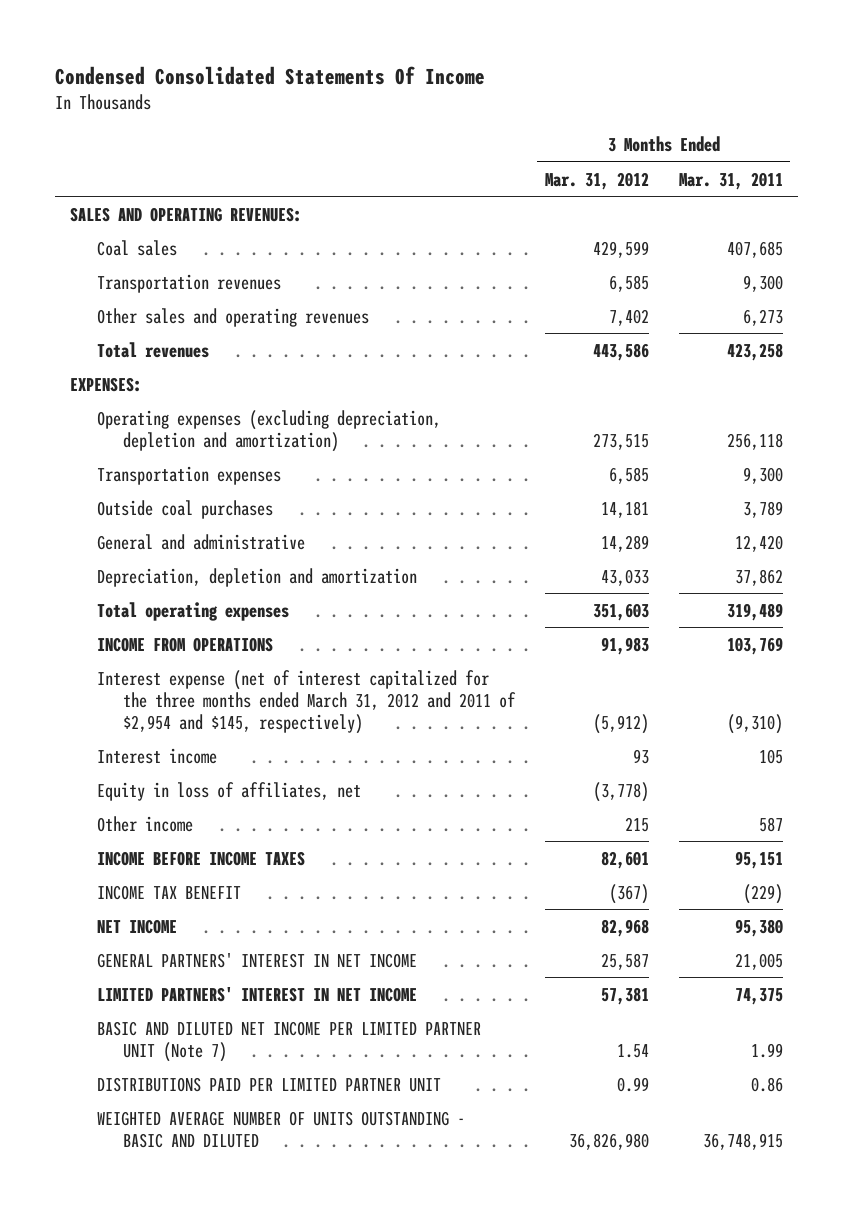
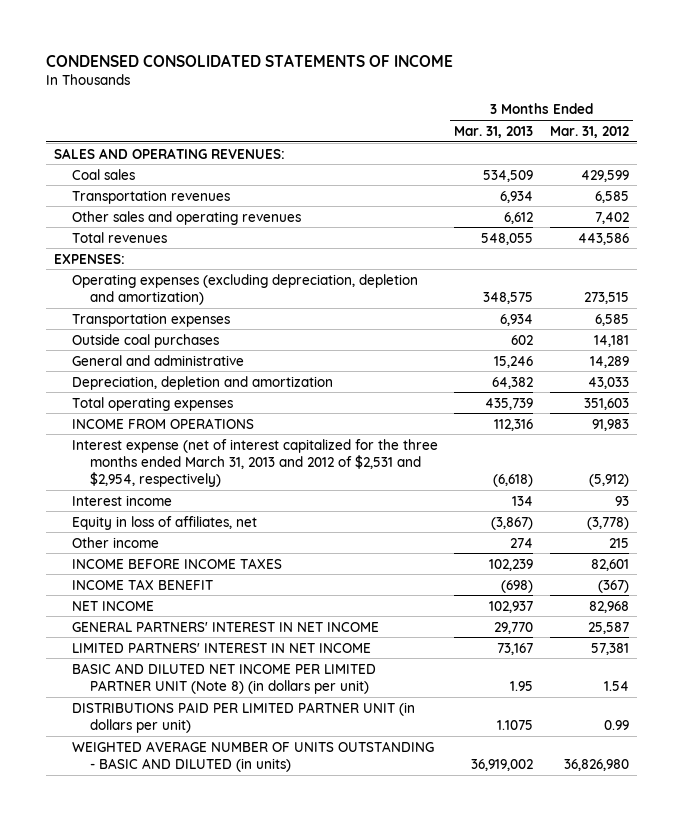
[55,66,486,86] Condensed Consolidated Statements Of Income -> [45,53,453,67] CONDENSED CONSOLIDATED STATEMENTS OF INCOME
[678,171,783,190] Mar. 31, 2011 -> none
none -> [454,125,534,138] Mar. 31, 2013
[96,669,516,734] Interest expense (net of interest capitalized for the three months ended March 31, 2012 and 2011 of $2,954 and $145, respectively) -> [71,438,438,488] Interest expense (net of interest capitalized for the three months ended March 31, 2013 and 2012 of $2,531 and $2,954, respectively)
[96,1020,481,1062] BASIC AND DILUTED NET INCOME PER LIMITED PARTNER UNIT (Note 7) -> [71,662,376,694] BASIC AND DILUTED NET INCOME PER LIMITED PARTNER UNIT (Note 8) (in dollars per unit)
[96,1076,441,1092] DISTRIBUTIONS PAID PER LIMITED PARTNER UNIT -> [71,701,415,733] DISTRIBUTIONS PAID PER LIMITED PARTNER UNIT (in dollars per unit)
[96,1110,465,1148] WEIGHTED AVERAGE NUMBER OF UNITS OUTSTANDING - BASIC AND DILUTED -> [71,740,434,772] WEIGHTED AVERAGE NUMBER OF UNITS OUTSTANDING - BASIC AND DILUTED (in units)

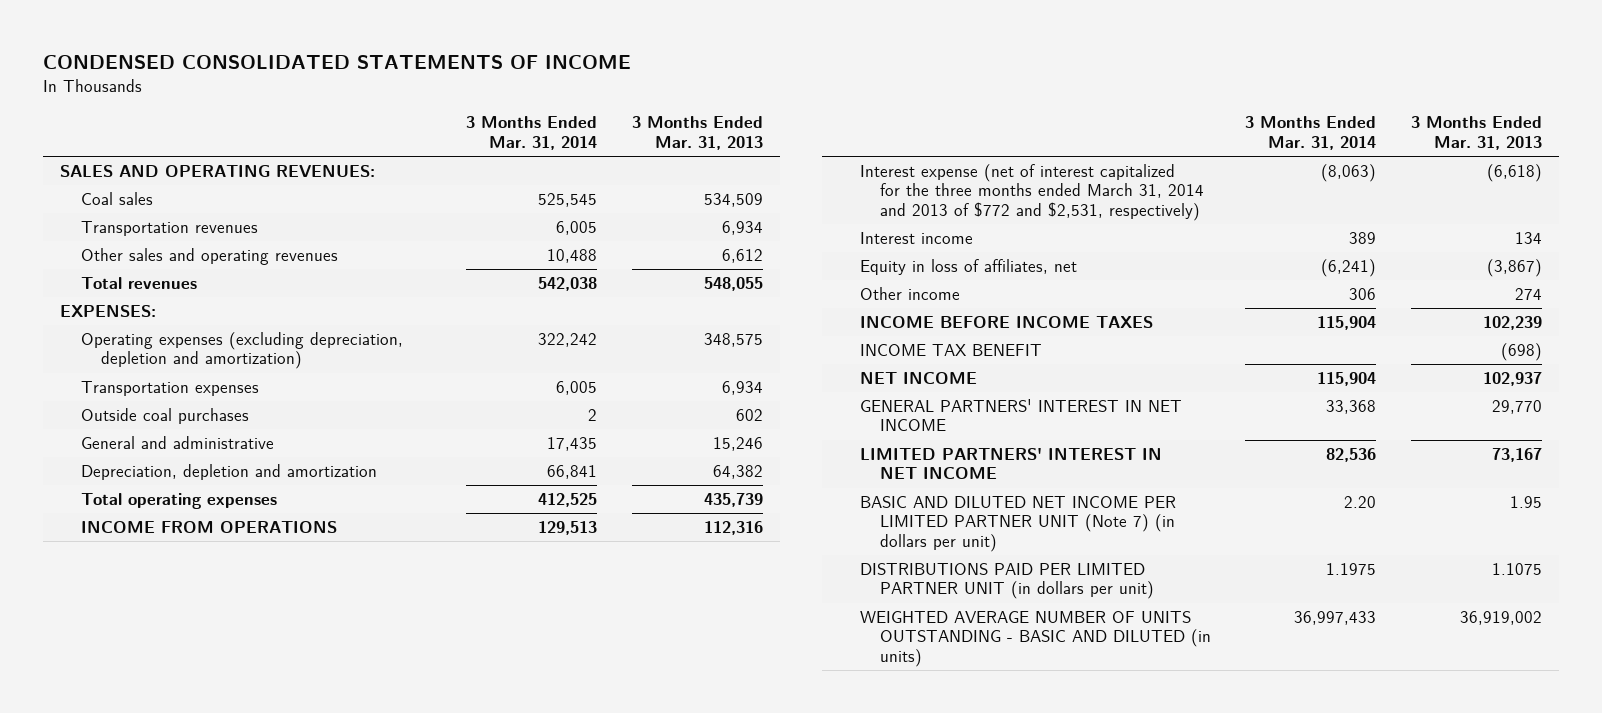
[550,125,630,138] Mar. 31, 2012 -> none
none -> [466,116,598,150] 3 Months Ended Mar. 31, 2014
[71,438,438,488] Interest expense (net of interest capitalized for the three months ended March 31, 2013 and 2012 of $2,531 and $2,954, respectively) -> [859,163,1204,221] Interest expense (net of interest capitalized for the three months ended March 31, 2014 and 2013 of $772 and $2,531, respectively)
[71,662,376,694] BASIC AND DILUTED NET INCOME PER LIMITED PARTNER UNIT (Note 8) (in dollars per unit) -> [859,495,1176,552] BASIC AND DILUTED NET INCOME PER LIMITED PARTNER UNIT (Note 7) (in dollars per unit)

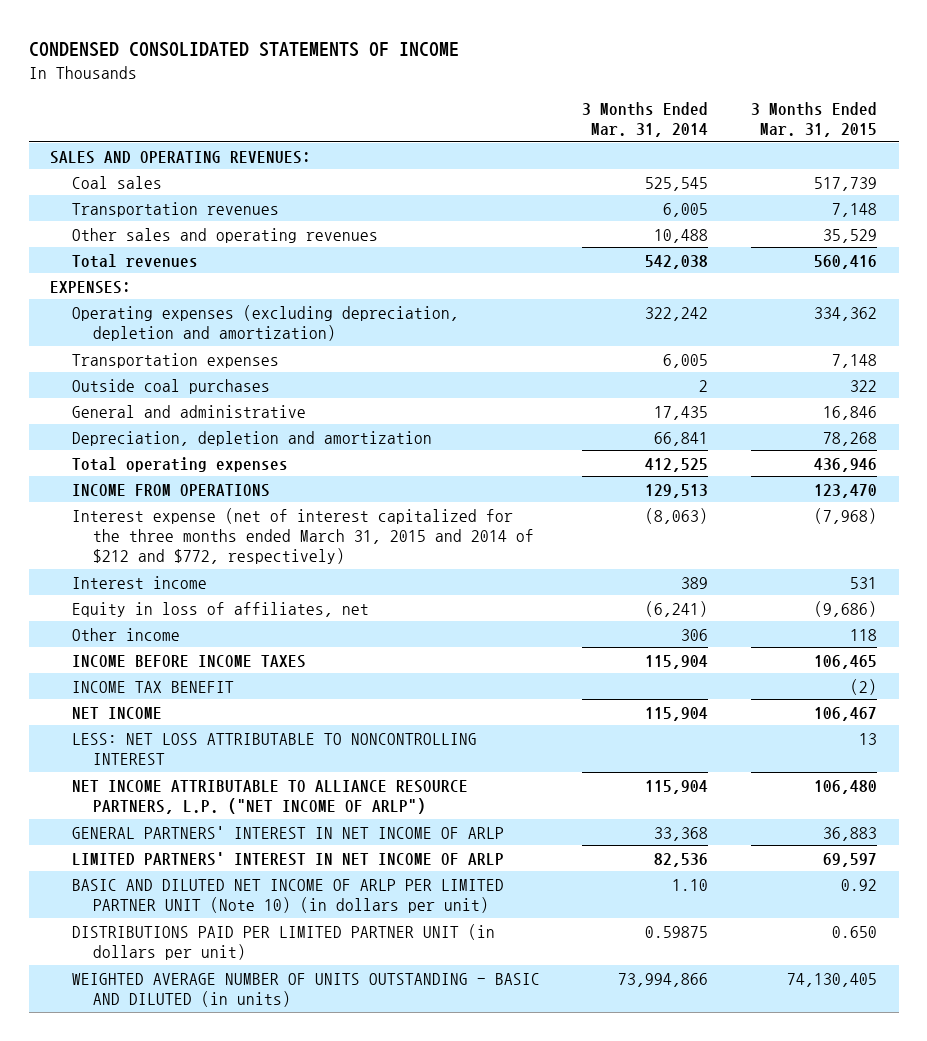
[631,116,763,150] 3 Months Ended Mar. 31, 2013 -> none
none -> [751,101,878,138] 3 Months Ended Mar. 31, 2015
[859,163,1204,221] Interest expense (net of interest capitalized for the three months ended March 31, 2014 and 2013 of $772 and $2,531, respectively) -> [71,507,535,565] Interest expense (net of interest capitalized for the three months ended March 31, 2015 and 2014 of $212 and $772, respectively)
none -> [71,732,477,765] LESS: NET LOSS ATTRIBUTABLE TO NONCONTROLLING INTEREST
none -> [71,779,468,814] NET INCOME ATTRIBUTABLE TO ALLIANCE RESOURCE PARTNERS, L.P. ("NET INCOME OF ARLP")
[859,398,1182,432] GENERAL PARTNERS' INTEREST IN NET INCOME -> [71,825,504,839] GENERAL PARTNERS' INTEREST IN NET INCOME OF ARLP
[859,447,1162,480] LIMITED PARTNERS' INTEREST IN NET INCOME -> [71,851,504,866] LIMITED PARTNERS' INTEREST IN NET INCOME OF ARLP
[859,495,1176,552] BASIC AND DILUTED NET INCOME PER LIMITED PARTNER UNIT (Note 7) (in dollars per unit) -> [71,878,504,913] BASIC AND DILUTED NET INCOME OF ARLP PER LIMITED PARTNER UNIT (Note 10) (in dollars per unit)
[1344,495,1377,508] 2.20 -> [672,878,709,891] 1.10
[1326,562,1377,575] 1.1975 -> [645,925,709,938] 0.59875
[1294,610,1377,625] 36,997,433 -> [618,972,709,987] 73,994,866

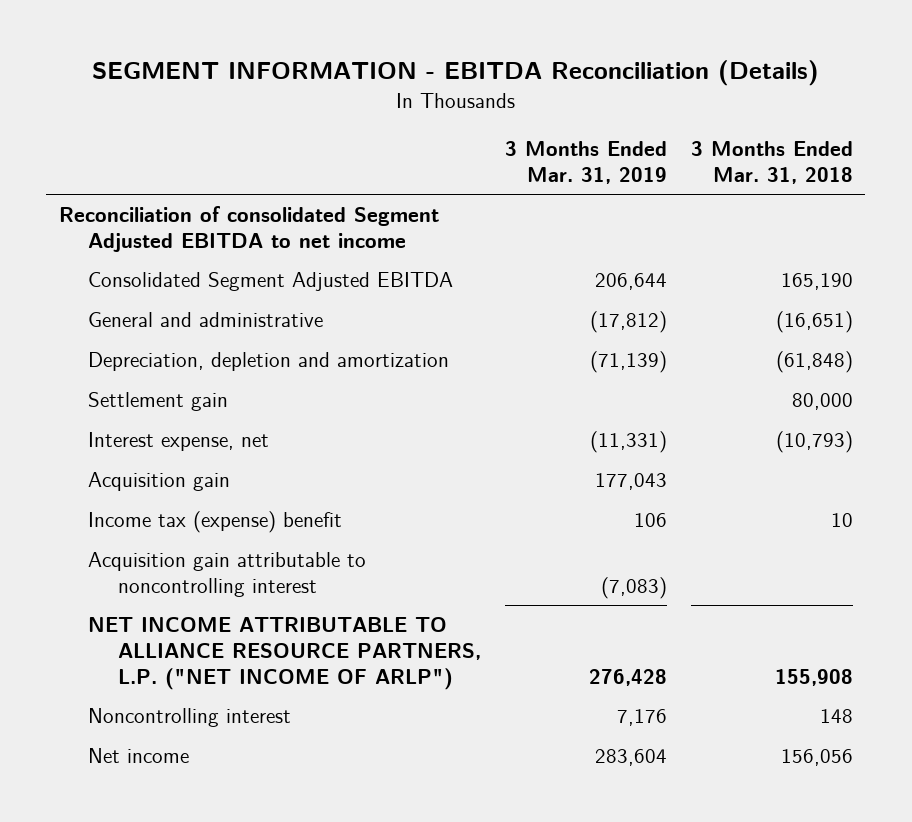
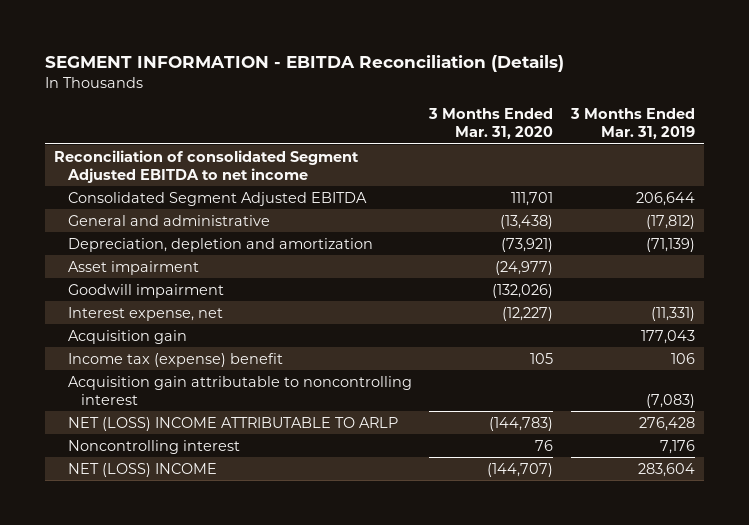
[690,141,853,185] 3 Months Ended Mar. 31, 2018 -> none
none -> [428,108,554,140] 3 Months Ended Mar. 31, 2020
[88,392,229,412] Settlement gain -> none
none -> [67,260,199,275] Asset impairment
none -> [67,283,224,298] Goodwill impairment
[88,617,481,690] NET INCOME ATTRIBUTABLE TO ALLIANCE RESOURCE PARTNERS, L.P. ("NET INCOME OF ARLP") -> [67,416,398,431] NET (LOSS) INCOME ATTRIBUTABLE TO ARLP
[88,748,190,764] Net income -> [67,462,217,477] NET (LOSS) INCOME

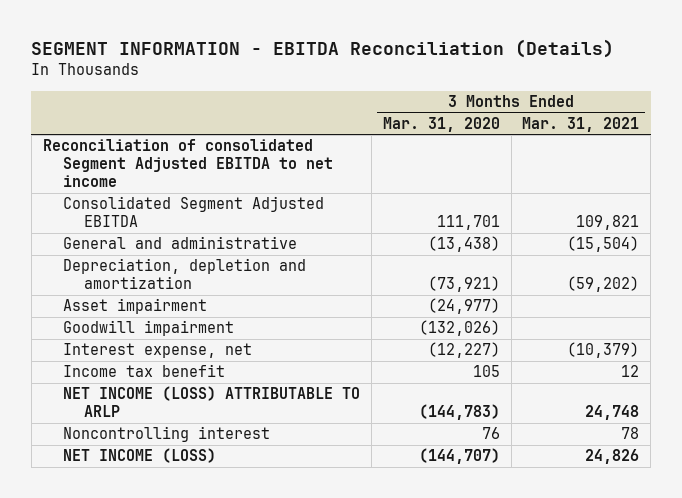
[570,108,696,140] 3 Months Ended Mar. 31, 2019 -> none
none -> [522,116,640,132] Mar. 31, 2021
[67,329,187,344] Acquisition gain -> none
[67,375,412,405] Acquisition gain attributable to noncontrolling interest -> none
[67,352,283,367] Income tax (expense) benefit -> [63,364,226,378] Income tax benefit
[67,416,398,431] NET (LOSS) INCOME ATTRIBUTABLE TO ARLP -> [63,386,361,418] NET INCOME (LOSS) ATTRIBUTABLE TO ARLP
[67,462,217,477] NET (LOSS) INCOME -> [63,448,217,464] NET INCOME (LOSS)

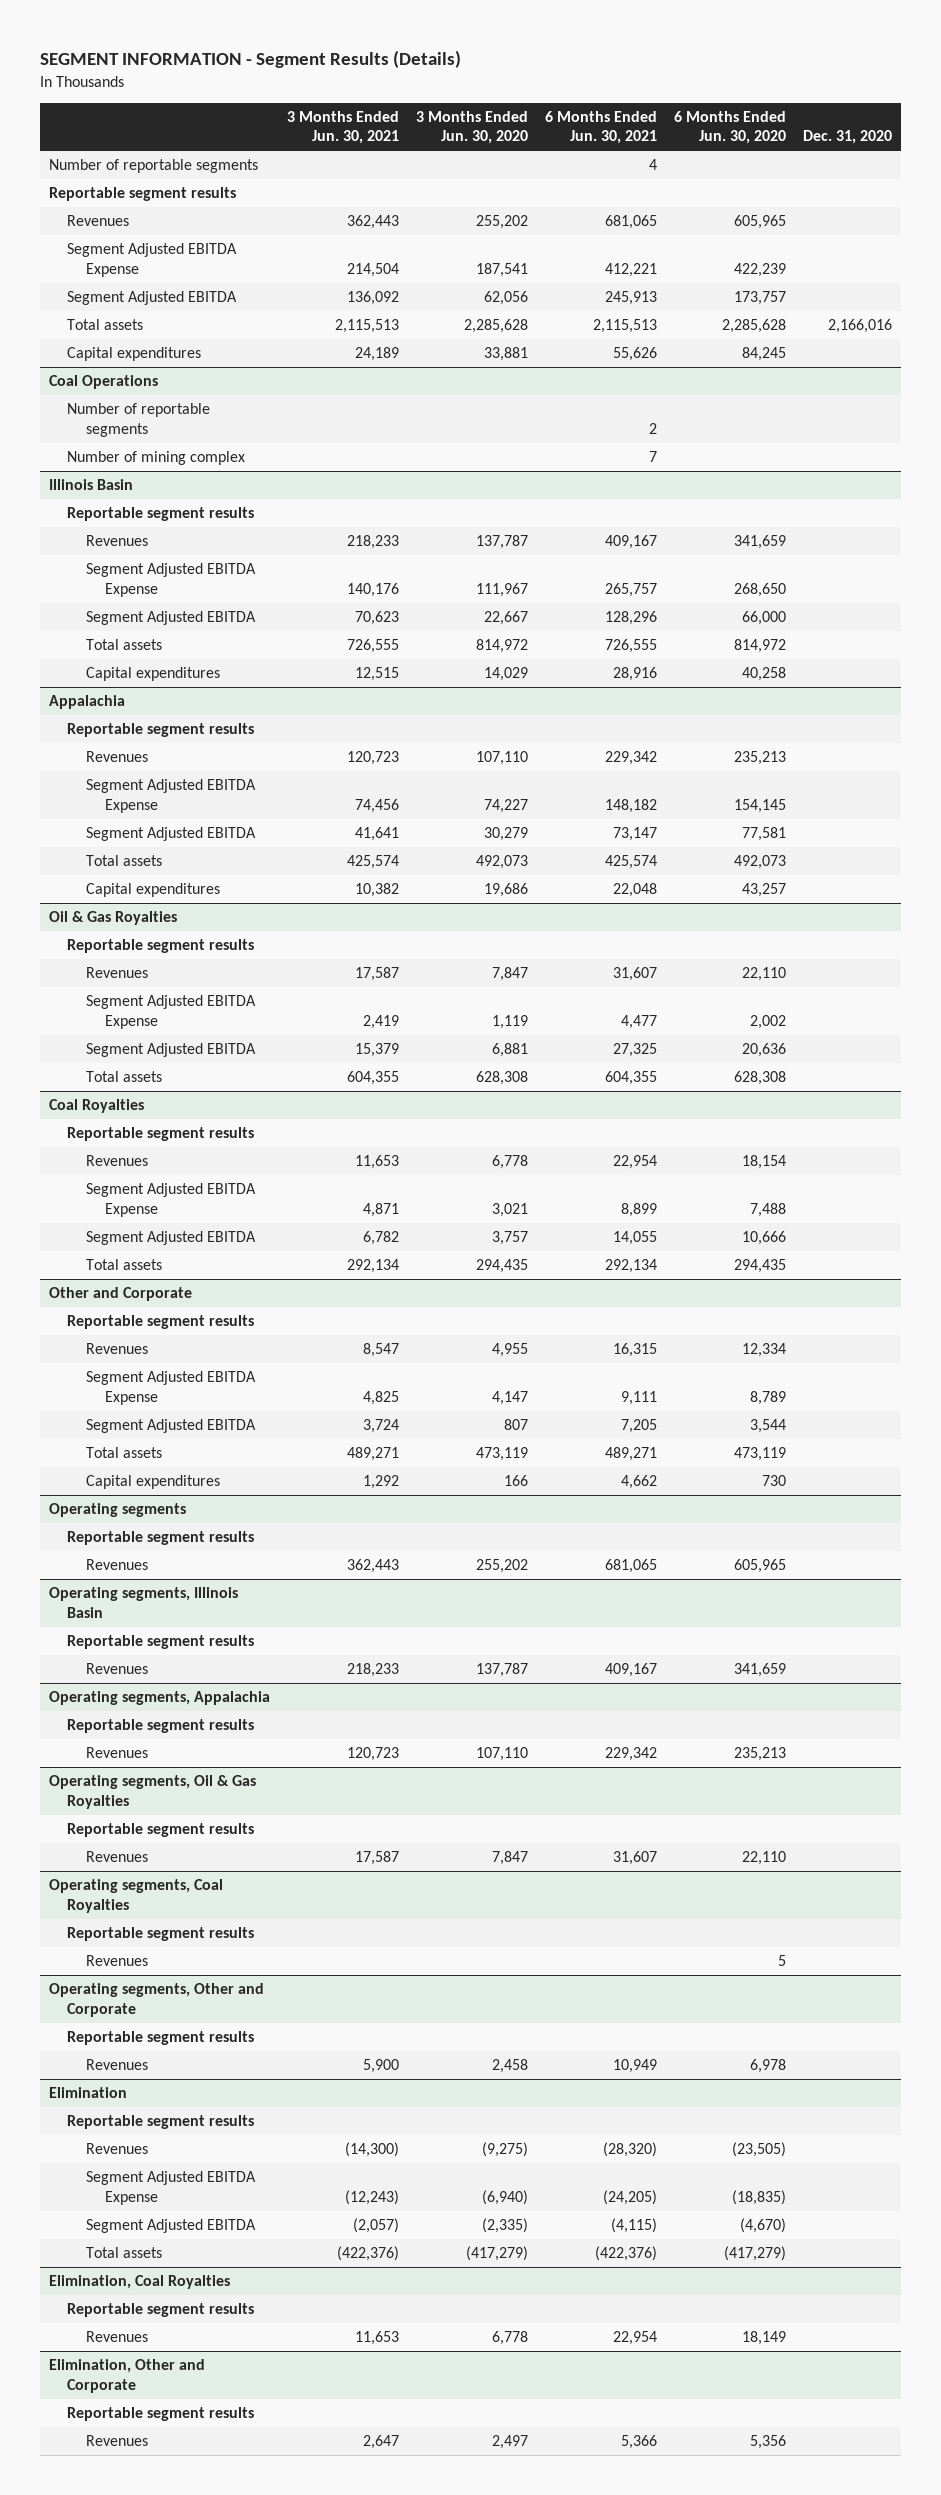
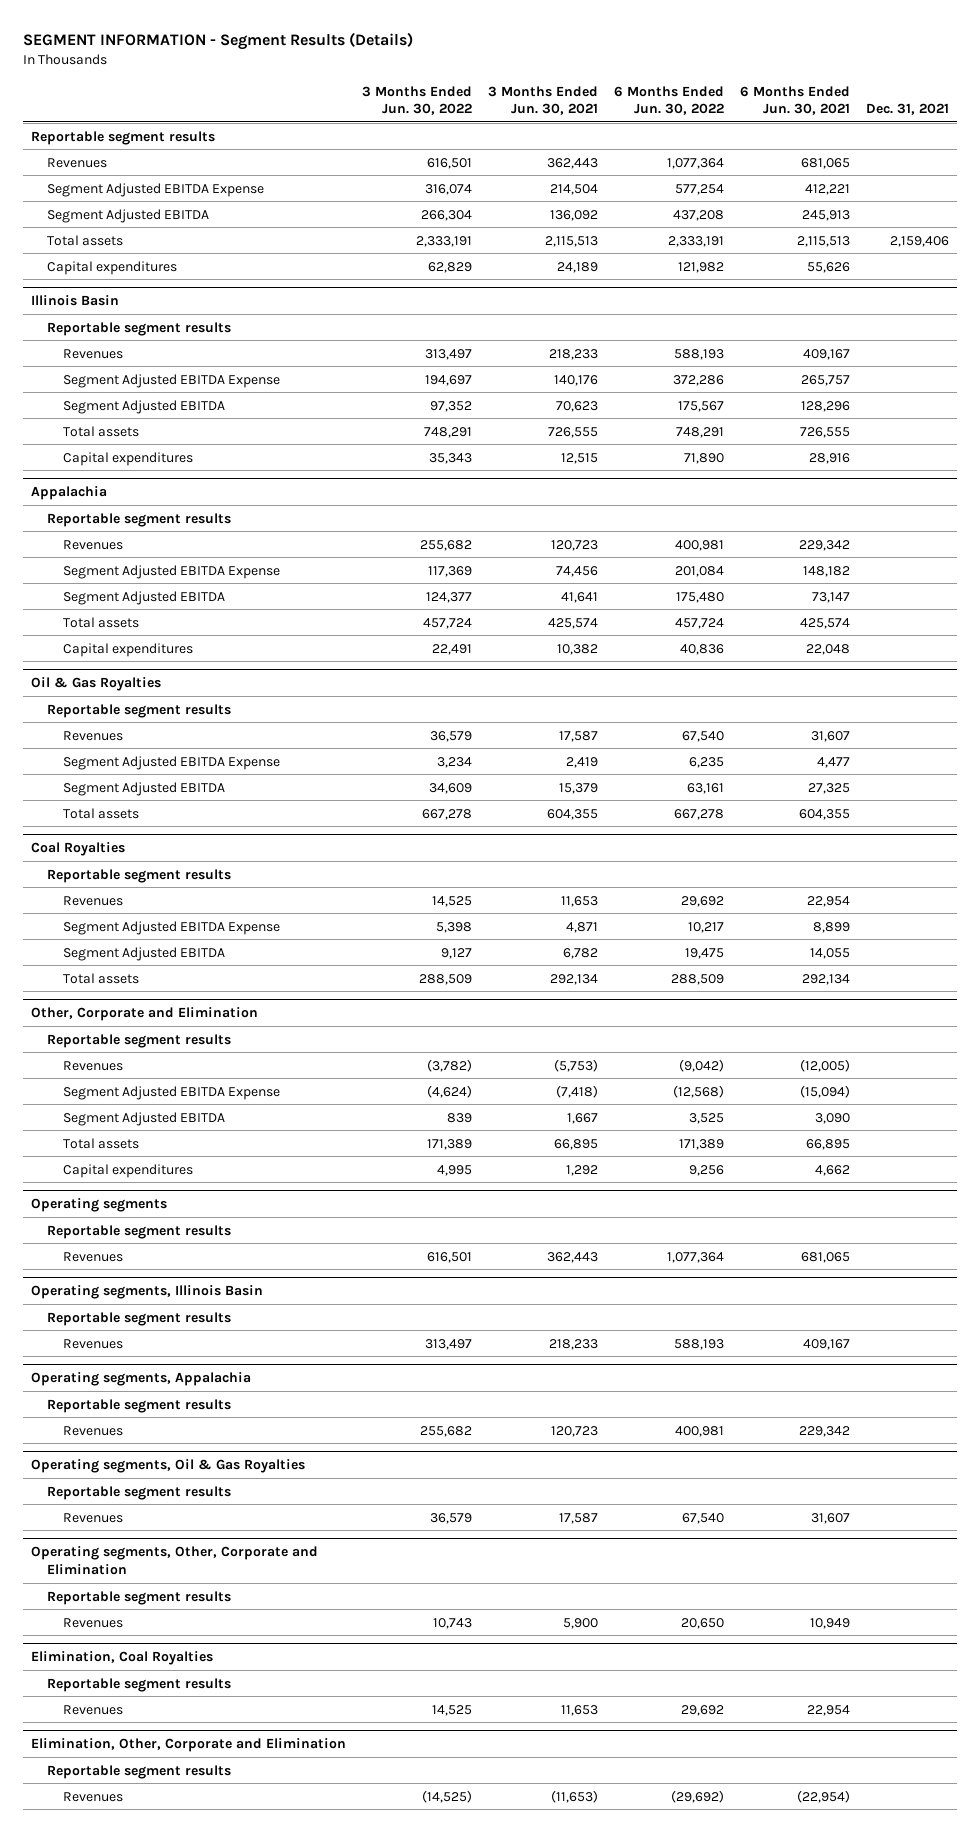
[415,111,528,145] 3 Months Ended Jun. 30, 2020 -> none
[674,111,787,145] 6 Months Ended Jun. 30, 2020 -> none
[803,130,893,145] Dec. 31, 2020 -> none
none -> [362,85,473,116] 3 Months Ended Jun. 30, 2022
none -> [613,85,724,116] 6 Months Ended Jun. 30, 2022
none -> [865,103,949,116] Dec. 31, 2021
[48,159,258,174] Number of reportable segments -> none
[48,375,158,390] Coal Operations -> none
[67,403,211,437] Number of reportable segments -> none
[67,451,246,466] Number of mining complex -> none
[48,1287,192,1302] Other and Corporate -> [31,1007,259,1022] Other, Corporate and Elimination
[362,1343,399,1358] 8,547 -> [554,1058,599,1072] (5,753)
[613,1343,658,1358] 16,315 -> [799,1058,850,1072] (12,005)
[362,1390,399,1405] 4,825 -> [556,1084,599,1098] (7,418)
[621,1390,658,1405] 9,111 -> [799,1084,850,1098] (15,094)
[362,1419,399,1434] 3,724 -> [567,1112,599,1124] 1,667
[621,1419,658,1434] 7,205 -> [814,1112,850,1124] 3,090
[346,1447,399,1462] 489,271 -> [554,1138,599,1150] 66,895
[605,1447,658,1462] 489,271 -> [805,1138,850,1150] 66,895
[48,1879,223,1913] Operating segments, Coal Royalties -> none
[67,1927,255,1942] Reportable segment results -> none
[85,1955,148,1967] Revenues -> none
[48,1983,264,2017] Operating segments, Other and Corporate -> [31,1546,319,1576] Operating segments, Other, Corporate and Elimination
[48,2087,127,2099] Elimination -> none
[67,2115,255,2130] Reportable segment results -> none
[85,2143,148,2155] Revenues -> none
[85,2171,256,2205] Segment Adjusted EBITDA Expense -> none
[85,2219,256,2234] Segment Adjusted EBITDA -> none
[85,2247,162,2259] Total assets -> none
[48,2359,205,2393] Elimination, Other and Corporate -> [31,1738,347,1753] Elimination, Other, Corporate and Elimination
[362,2435,399,2450] 2,647 -> [551,1789,599,1803] (11,653)
[621,2435,658,2450] 5,366 -> [796,1789,850,1803] (22,954)

